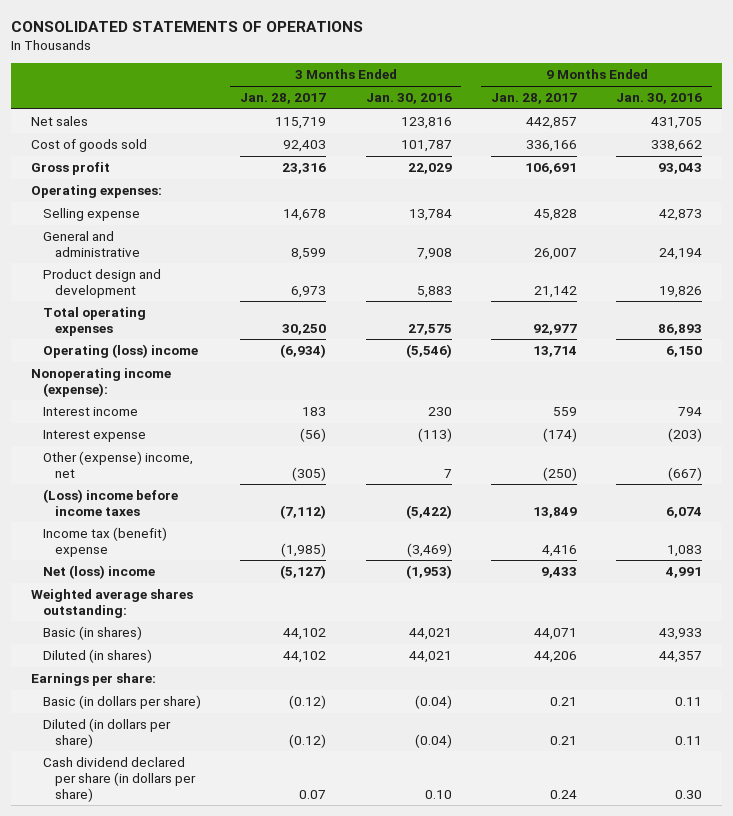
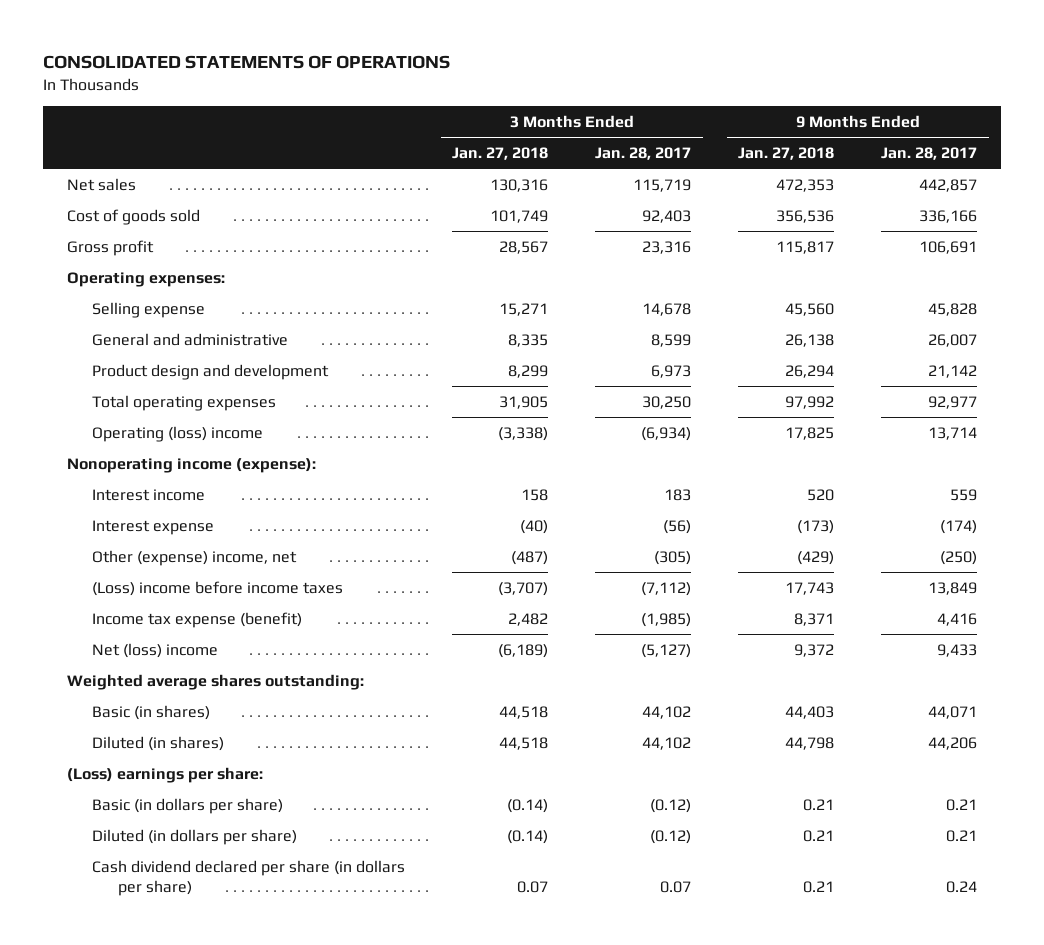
[365,93,452,105] Jan. 30, 2016 -> none
[616,93,703,105] Jan. 30, 2016 -> none
none -> [452,147,549,161] Jan. 27, 2018
none -> [738,147,835,161] Jan. 27, 2018
[42,527,167,557] Income tax (benefit) expense -> [92,611,303,628] Income tax expense (benefit)
[30,673,156,687] Earnings per share: -> [66,766,263,783] (Loss) earnings per share:

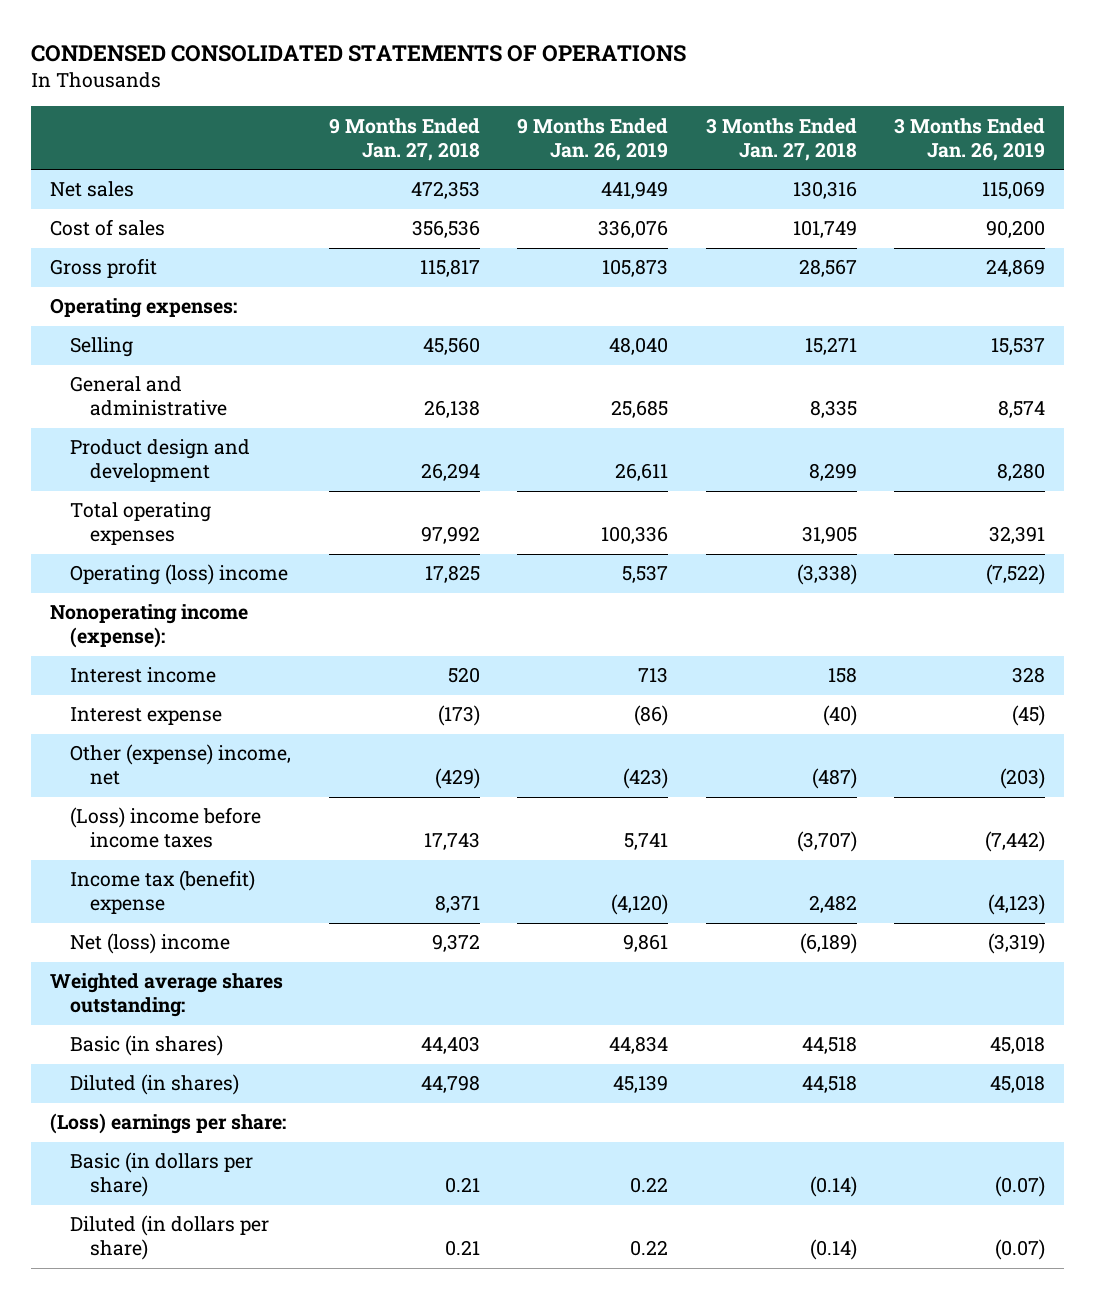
[43,55,451,70] CONSOLIDATED STATEMENTS OF OPERATIONS -> [31,45,687,63] CONDENSED CONSOLIDATED STATEMENTS OF OPERATIONS
[595,147,692,161] Jan. 28, 2017 -> none
[881,147,978,161] Jan. 28, 2017 -> none
none -> [517,117,669,161] 9 Months Ended Jan. 26, 2019
none -> [894,117,1046,161] 3 Months Ended Jan. 26, 2019
[66,208,200,225] Cost of goods sold -> [49,219,165,237] Cost of sales
[92,301,206,318] Selling expense -> [70,337,134,358] Selling
[92,611,303,628] Income tax expense (benefit) -> [70,870,256,915] Income tax (benefit) expense
[92,859,406,896] Cash dividend declared per share (in dollars per share) -> none

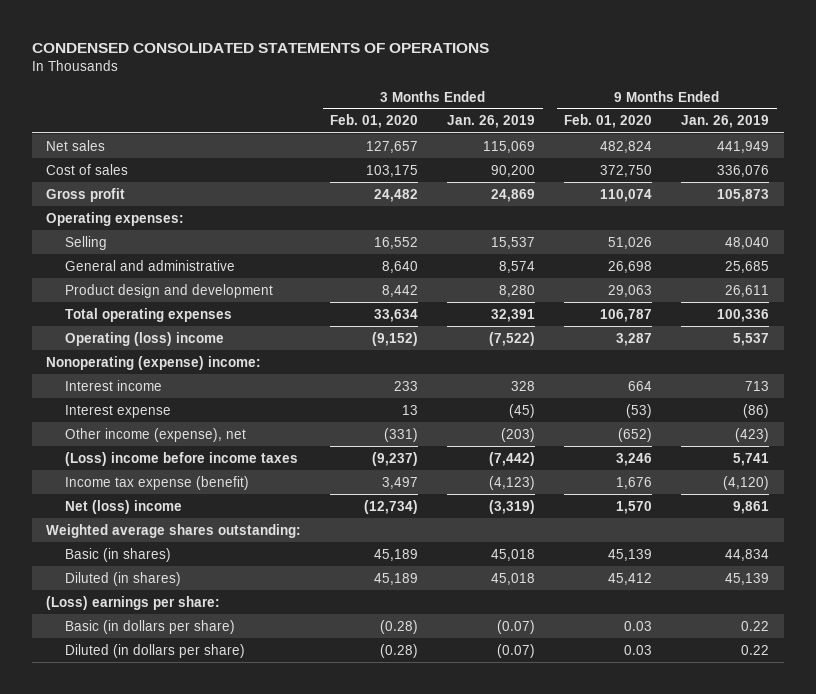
[328,117,480,161] 9 Months Ended Jan. 27, 2018 -> none
[705,117,857,161] 3 Months Ended Jan. 27, 2018 -> none
none -> [330,114,419,129] Feb. 01, 2020
none -> [564,114,653,129] Feb. 01, 2020
[49,604,248,649] Nonoperating income (expense): -> [46,355,262,370] Nonoperating (expense) income:
[70,744,292,786] Other (expense) income, net -> [65,427,247,442] Other income (expense), net
[70,870,256,915] Income tax (benefit) expense -> [65,475,250,490] Income tax expense (benefit)

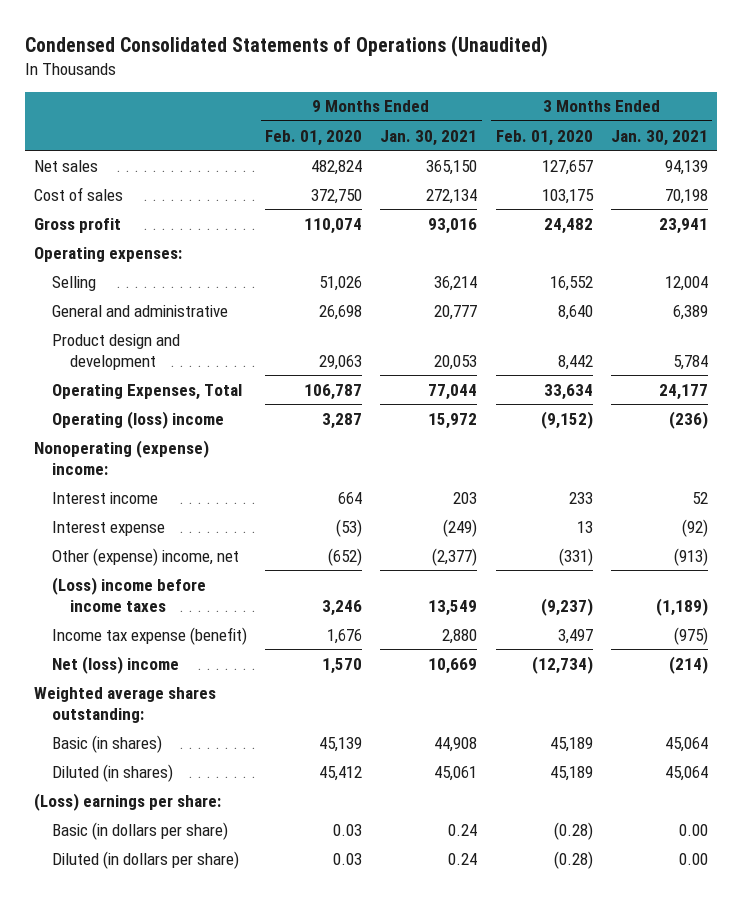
[32,43,490,54] CONDENSED CONSOLIDATED STATEMENTS OF OPERATIONS -> [25,34,549,57] Condensed Consolidated Statements of Operations (Unaudited)
[447,115,536,129] Jan. 26, 2019 -> none
[681,115,770,129] Jan. 26, 2019 -> none
none -> [380,129,478,146] Jan. 30, 2021
none -> [610,129,708,146] Jan. 30, 2021
[65,307,233,322] Total operating expenses -> [51,383,242,400] Operating Expenses, Total
[65,427,247,442] Other income (expense), net -> [51,547,239,566] Other (expense) income, net

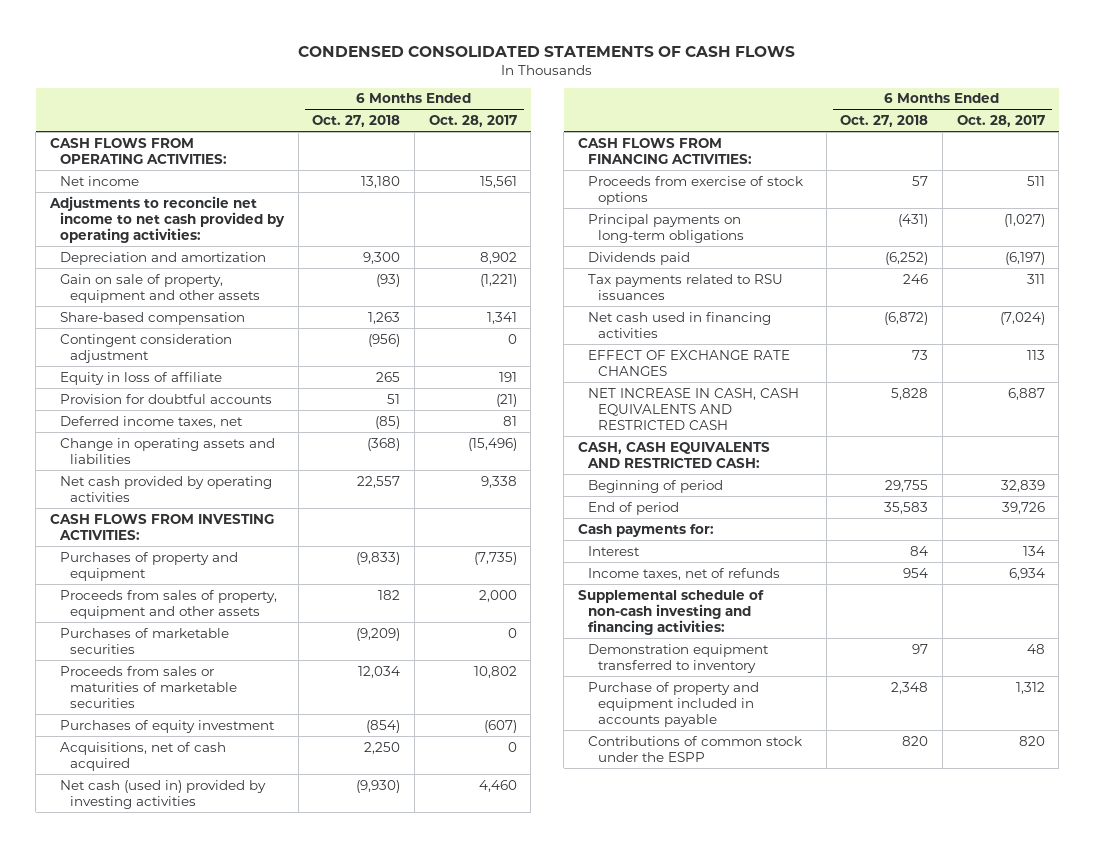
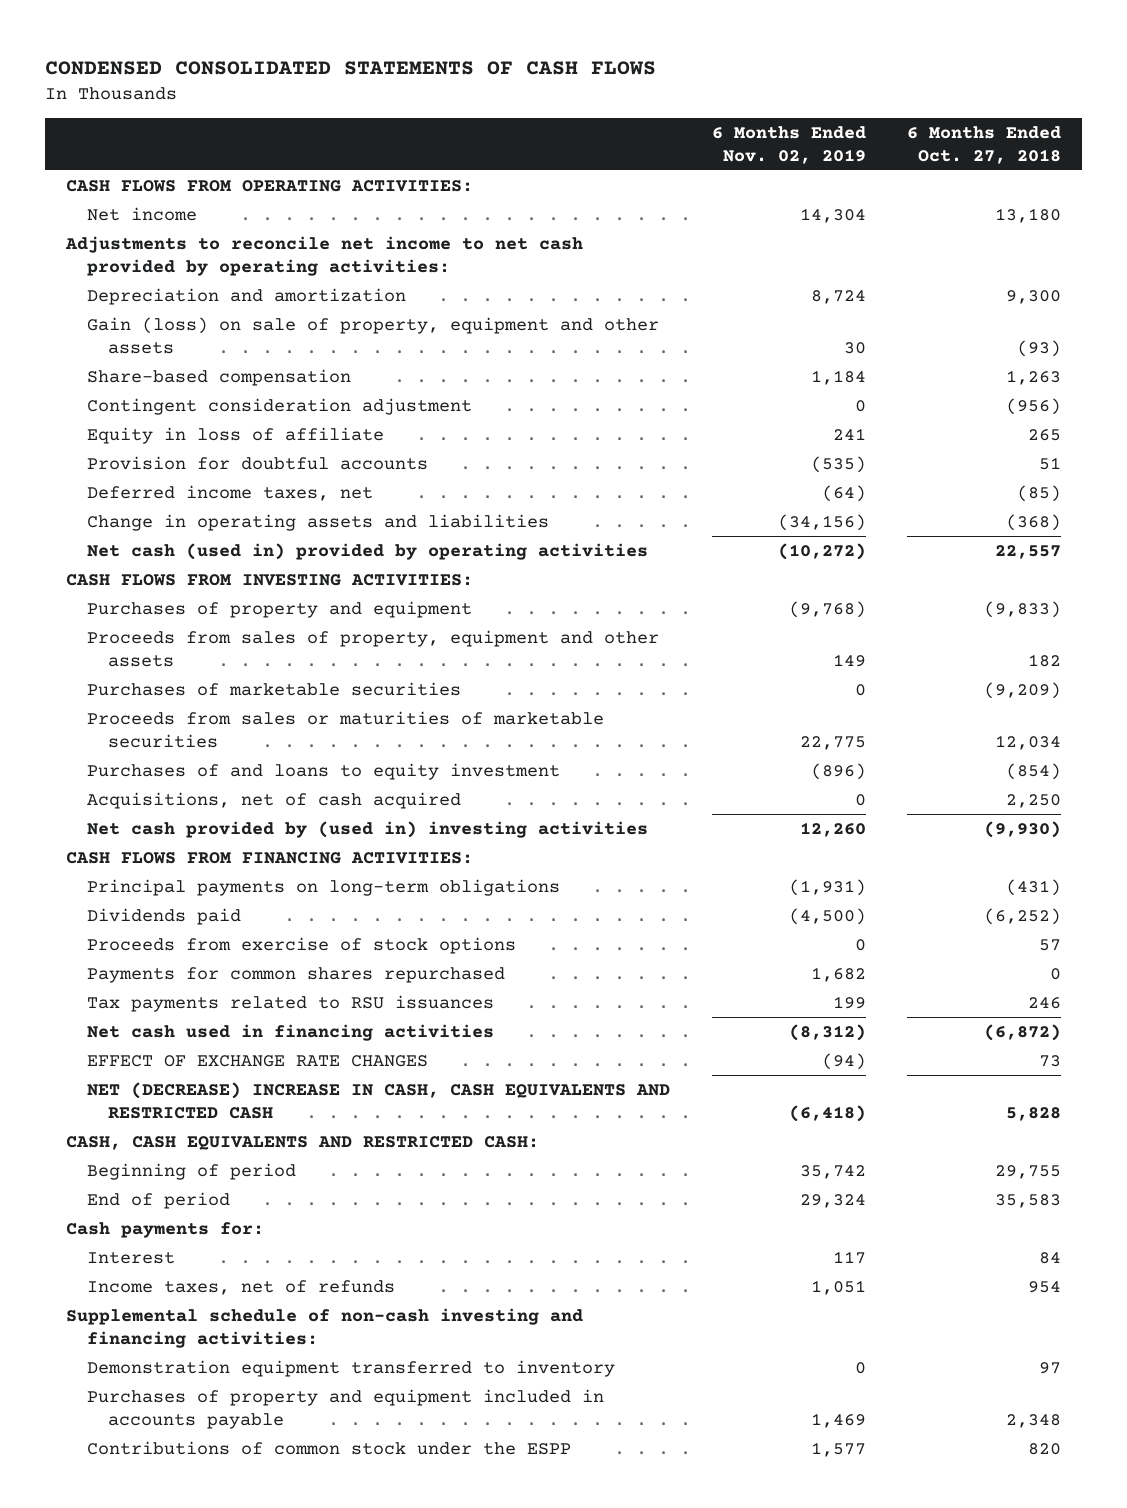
[428,115,517,128] Oct. 28, 2017 -> none
none -> [711,125,866,164] 6 Months Ended Nov. 02, 2019
[60,273,260,303] Gain on sale of property, equipment and other assets -> [87,317,660,355] Gain (loss) on sale of property, equipment and other assets
[60,475,273,502] Net cash provided by operating activities -> [87,543,649,561] Net cash (used in) provided by operating activities
[60,719,276,733] Purchases of equity investment -> [87,763,561,781] Purchases of and loans to equity investment
[60,779,267,809] Net cash (used in) provided by investing activities -> [87,821,649,839] Net cash provided by (used in) investing activities
[588,175,804,205] Proceeds from exercise of stock options -> [87,937,517,955] Proceeds from exercise of stock options
none -> [87,967,506,984] Payments for common shares repurchased
[588,387,800,430] NET INCREASE IN CASH, CASH EQUIVALENTS AND RESTRICTED CASH -> [87,1082,671,1120] NET (DECREASE) INCREASE IN CASH, CASH EQUIVALENTS AND RESTRICTED CASH
[588,681,760,727] Purchase of property and equipment included in accounts payable -> [87,1389,605,1430] Purchases of property and equipment included in accounts payable

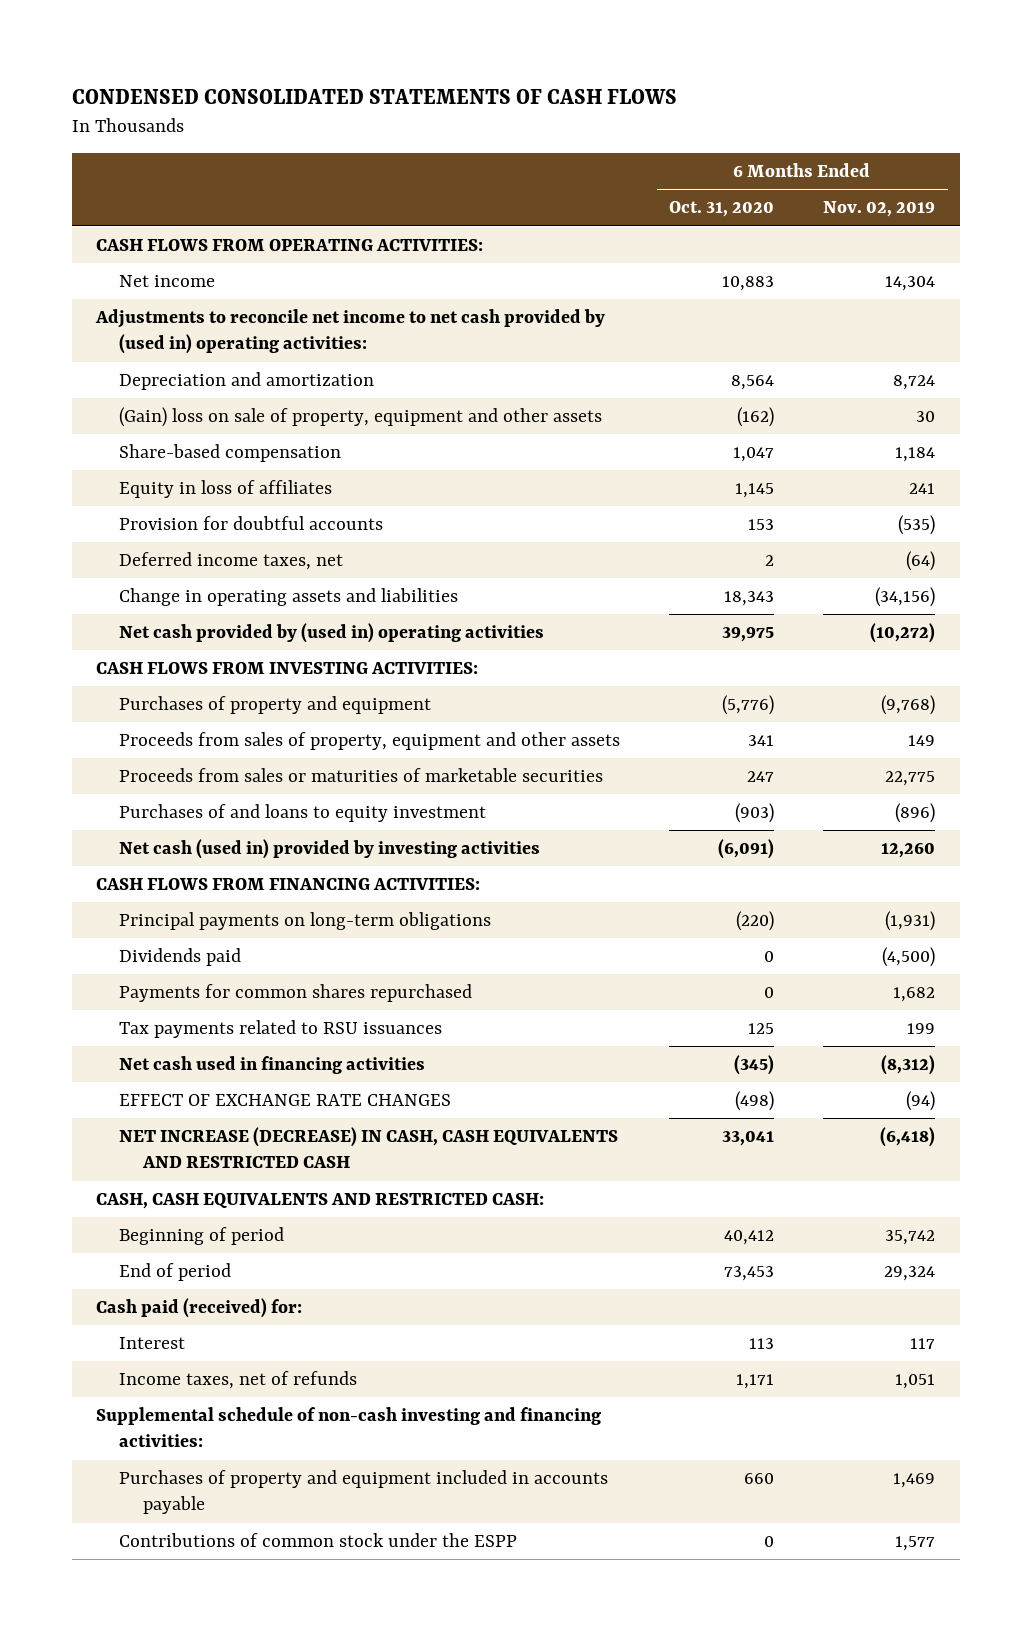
[907,125,1062,164] 6 Months Ended Oct. 27, 2018 -> none
none -> [669,201,775,218] Oct. 31, 2020
[64,236,583,277] Adjustments to reconcile net income to net cash provided by operating activities: -> [95,309,606,355] Adjustments to reconcile net income to net cash provided by (used in) operating activities:
[87,317,660,355] Gain (loss) on sale of property, equipment and other assets -> [119,407,603,428] (Gain) loss on sale of property, equipment and other assets
[87,398,473,416] Contingent consideration adjustment -> none
[87,427,385,445] Equity in loss of affiliate -> [119,480,333,499] Equity in loss of affiliates
[87,543,649,561] Net cash (used in) provided by operating activities -> [119,623,545,644] Net cash provided by (used in) operating activities
[87,682,462,697] Purchases of marketable securities -> none
[87,792,462,810] Acquisitions, net of cash acquired -> none
[87,821,649,839] Net cash provided by (used in) investing activities -> [119,839,541,860] Net cash (used in) provided by investing activities
[87,937,517,955] Proceeds from exercise of stock options -> none
[87,1082,671,1120] NET (DECREASE) INCREASE IN CASH, CASH EQUIVALENTS AND RESTRICTED CASH -> [119,1127,619,1169] NET INCREASE (DECREASE) IN CASH, CASH EQUIVALENTS AND RESTRICTED CASH
[65,1222,264,1239] Cash payments for: -> [96,1298,303,1319] Cash paid (received) for:
[87,1360,616,1378] Demonstration equipment transferred to inventory -> none

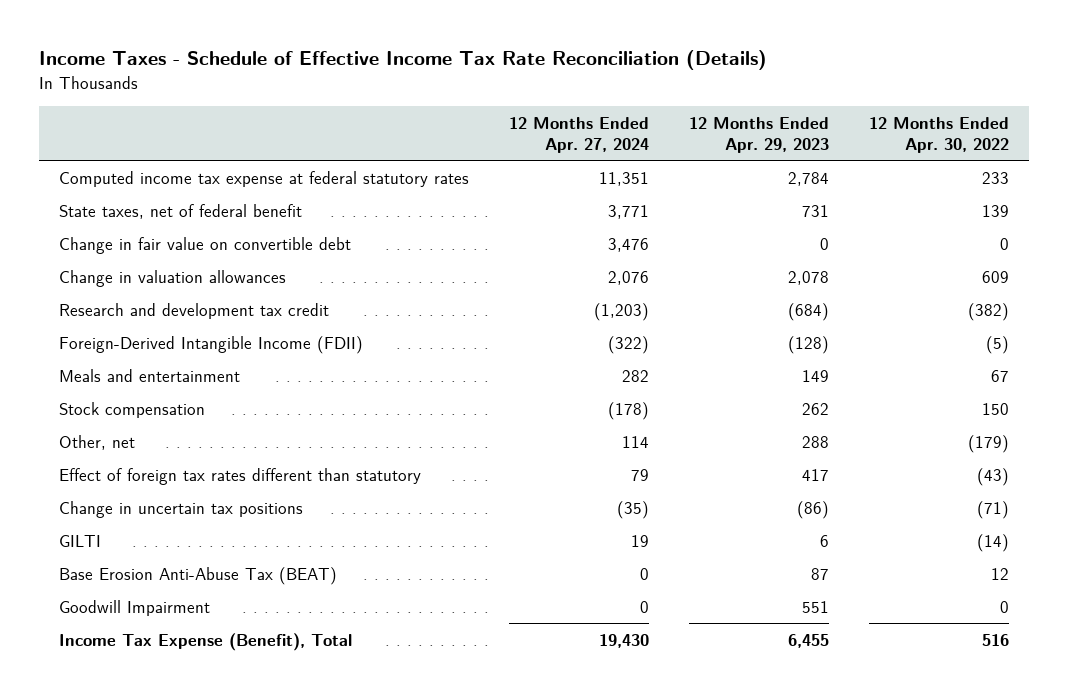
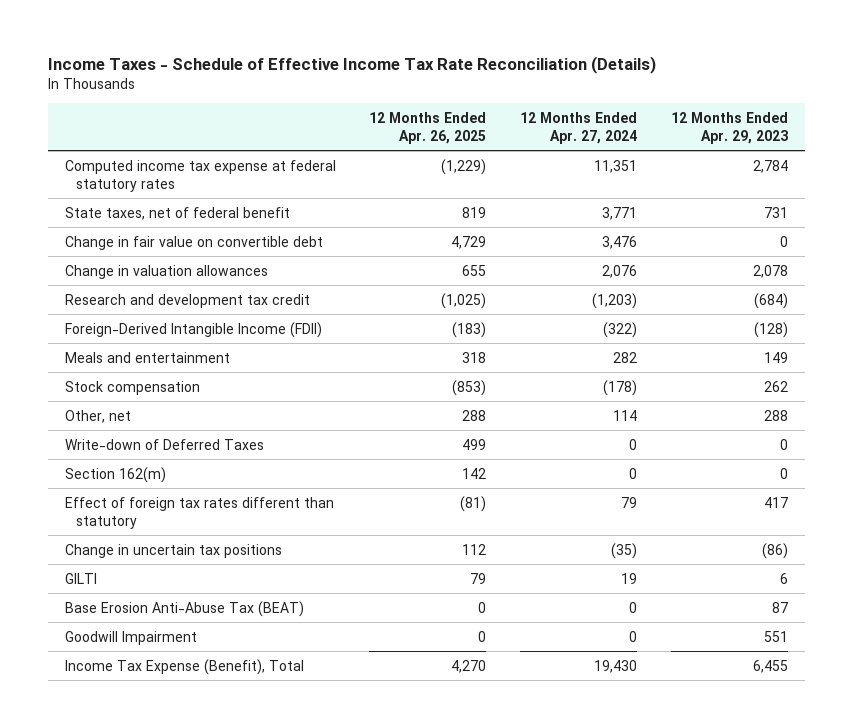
[869,116,1010,153] 12 Months Ended Apr. 30, 2022 -> none
none -> [369,111,487,144] 12 Months Ended Apr. 26, 2025
none -> [64,438,264,450] Write-down of Deferred Taxes
none -> [64,466,166,483] Section 162(m)

